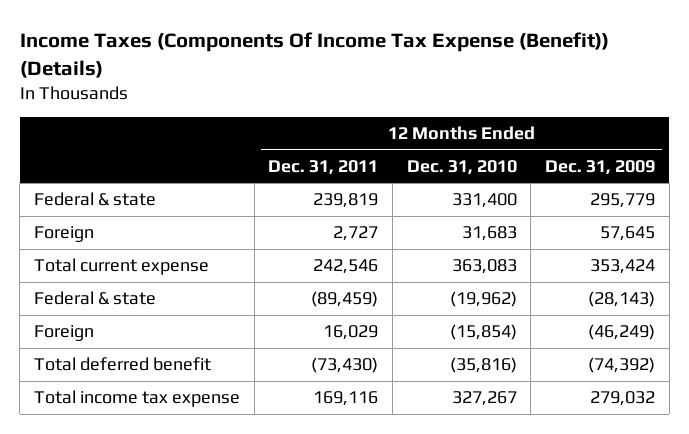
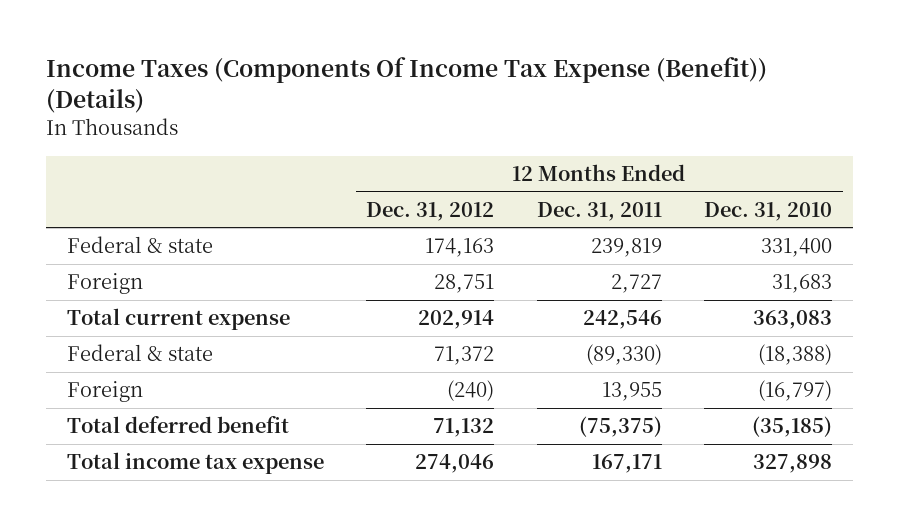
[545,159,656,175] Dec. 31, 2009 -> none
none -> [366,201,495,221] Dec. 31, 2012
[311,291,379,308] (89,459) -> [585,344,662,366] (89,330)
[449,291,517,308] (19,962) -> [757,344,832,366] (18,388)
[323,325,379,341] 16,029 -> [601,382,662,402] 13,955
[449,324,517,341] (15,854) -> [757,380,832,402] (16,797)
[311,357,379,374] (73,430) -> [578,416,662,438] (75,375)
[449,357,517,374] (35,816) -> [751,416,832,438] (35,185)
[313,391,379,407] 169,116 -> [591,454,662,474] 167,171
[451,391,517,407] 327,267 -> [752,454,832,474] 327,898

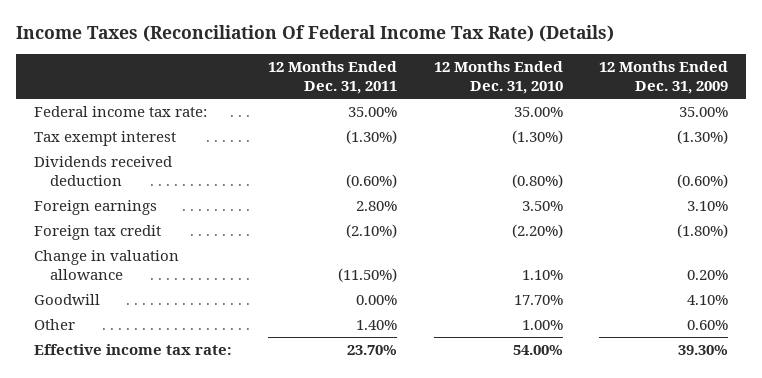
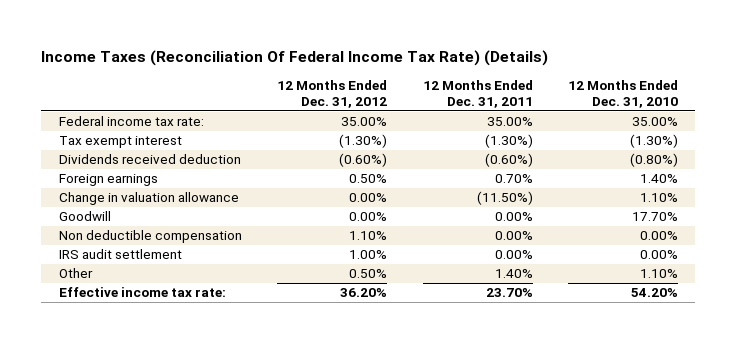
[599,60,729,95] 12 Months Ended Dec. 31, 2009 -> none
none -> [277,80,388,109] 12 Months Ended Dec. 31, 2012
[33,224,161,240] Foreign tax credit -> none
[356,200,398,211] 2.80% -> [494,174,533,184] 0.70%
[521,200,563,211] 3.50% -> [639,174,678,184] 1.40%
none -> [59,230,243,244] Non deductible compensation
none -> [59,249,183,260] IRS audit settlement
[521,319,563,330] 1.00% -> [639,269,678,279] 1.10%
[512,344,563,355] 54.00% -> [630,288,678,298] 54.20%

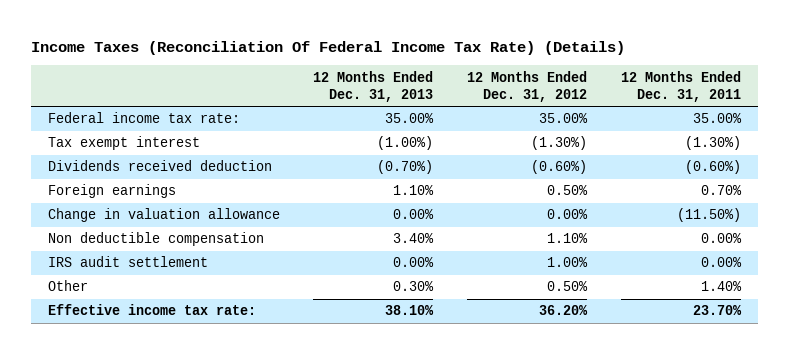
[567,80,678,109] 12 Months Ended Dec. 31, 2010 -> none
none -> [313,70,434,102] 12 Months Ended Dec. 31, 2013
[59,211,112,222] Goodwill -> none

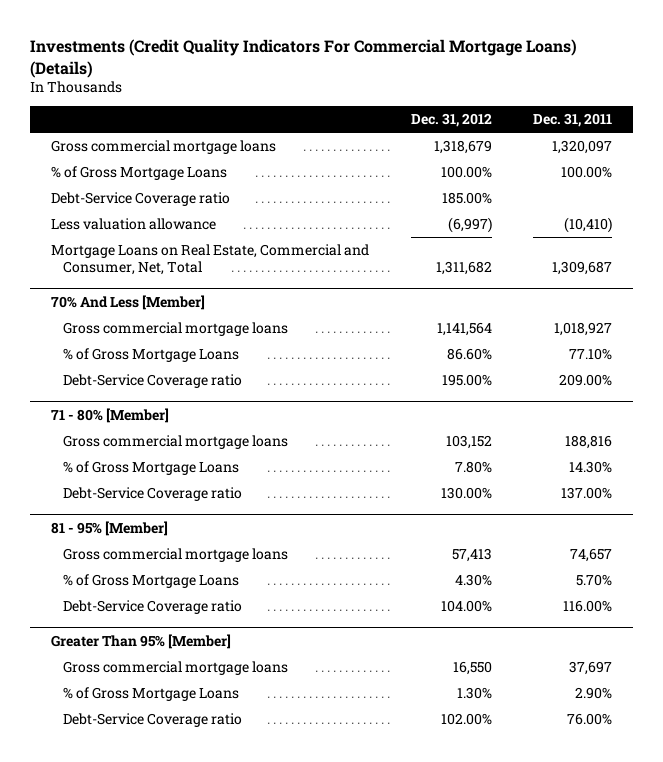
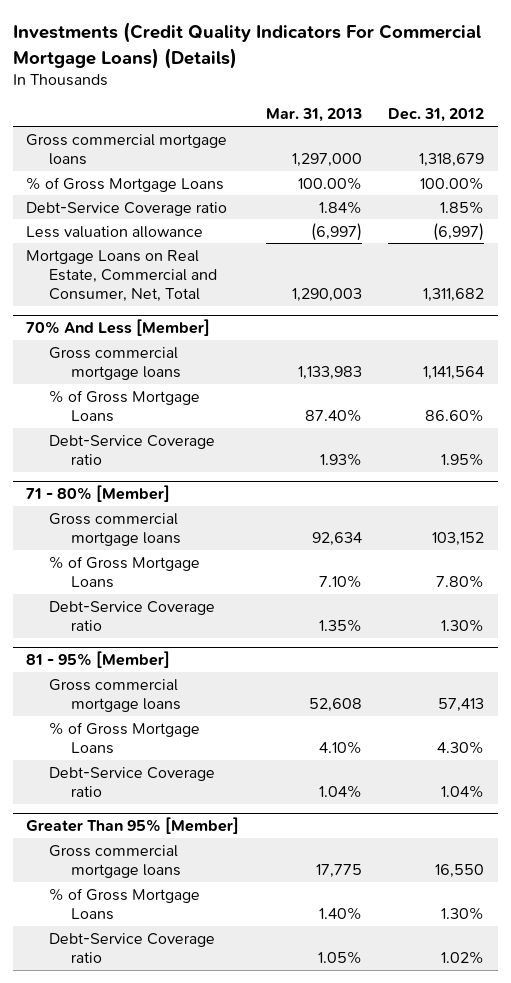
[533,113,613,128] Dec. 31, 2011 -> none
none -> [265,108,362,123] Mar. 31, 2013
[441,192,492,205] 185.00% -> [440,200,485,214] 1.85%
[441,374,492,387] 195.00% -> [441,452,485,466] 1.95%
[440,487,492,500] 130.00% -> [441,618,485,632] 1.30%
[440,600,492,613] 104.00% -> [441,784,485,798] 1.04%
[440,713,492,726] 102.00% -> [441,950,485,964] 1.02%

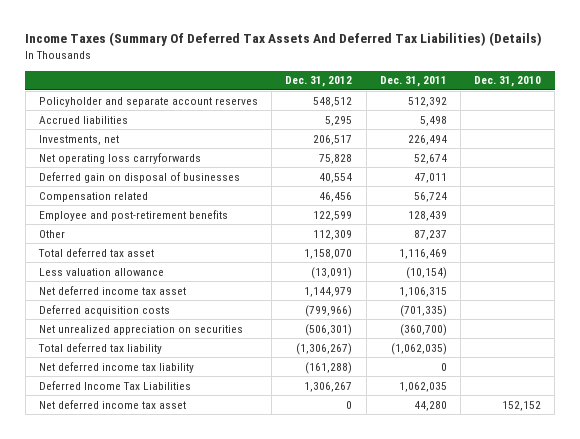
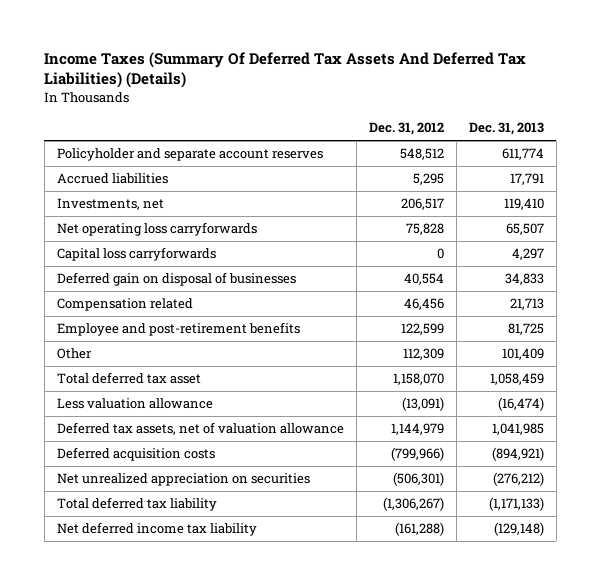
[379,76,447,88] Dec. 31, 2011 -> none
[474,76,542,88] Dec. 31, 2010 -> none
none -> [468,122,544,136] Dec. 31, 2013
none -> [56,247,216,262] Capital loss carryforwards
[38,285,186,295] Net deferred income tax asset -> [56,422,344,436] Deferred tax assets, net of valuation allowance
[38,380,191,390] Deferred Income Tax Liabilities -> none
[38,399,186,409] Net deferred income tax asset -> none

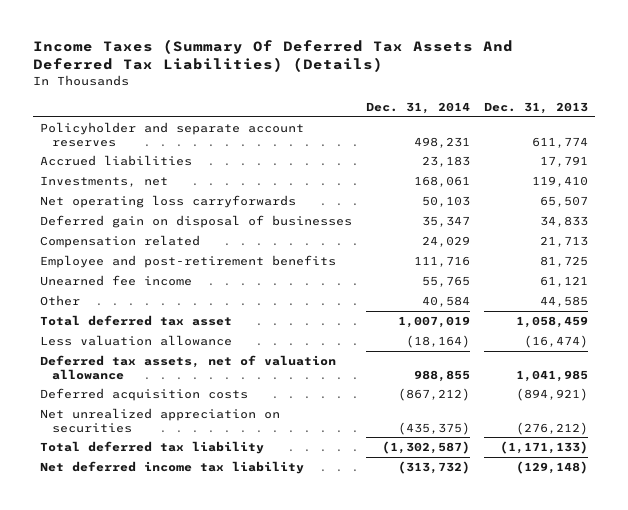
[368,122,444,136] Dec. 31, 2012 -> none
none -> [366,101,471,114] Dec. 31, 2014
[56,247,216,262] Capital loss carryforwards -> none
none -> [39,275,192,287] Unearned fee income
[501,348,544,361] 101,409 -> [540,296,589,308] 44,585

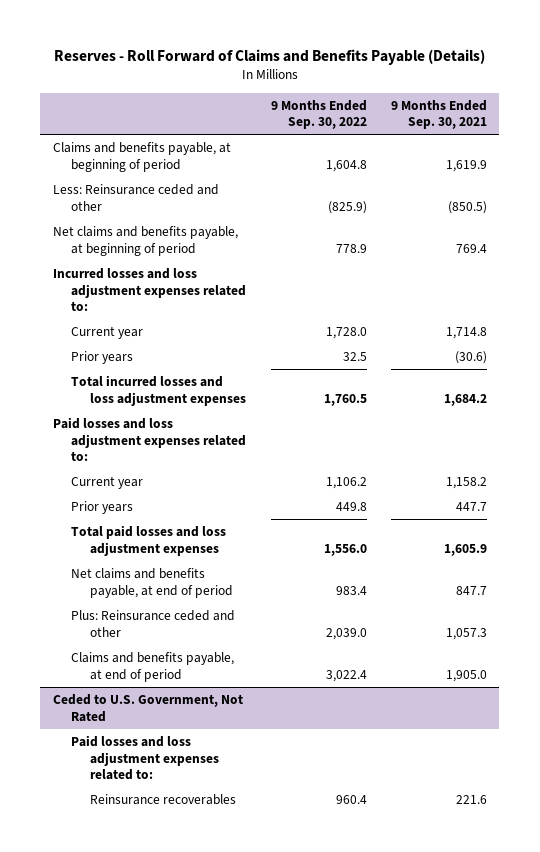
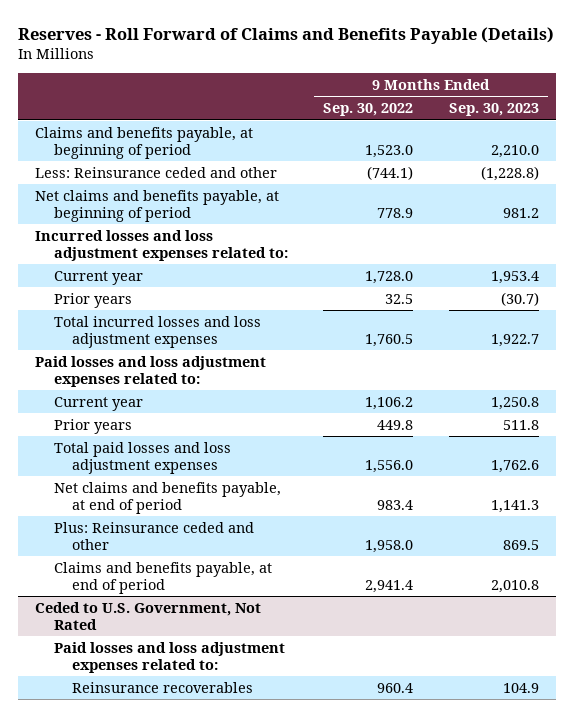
[391,99,488,130] 9 Months Ended Sep. 30, 2021 -> none
none -> [448,103,539,117] Sep. 30, 2023
[325,159,367,172] 1,604.8 -> [365,144,414,158] 1,523.0
[327,200,367,214] (825.9) -> [367,165,414,180] (744.1)
[325,627,367,640] 2,039.0 -> [365,539,414,553] 1,958.0
[325,669,367,682] 3,022.4 -> [365,579,414,593] 2,941.4

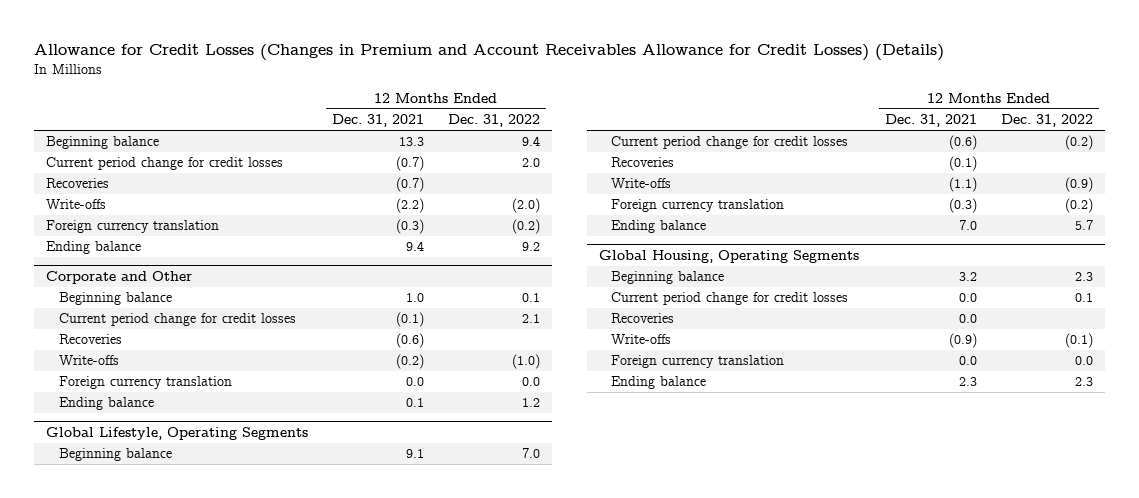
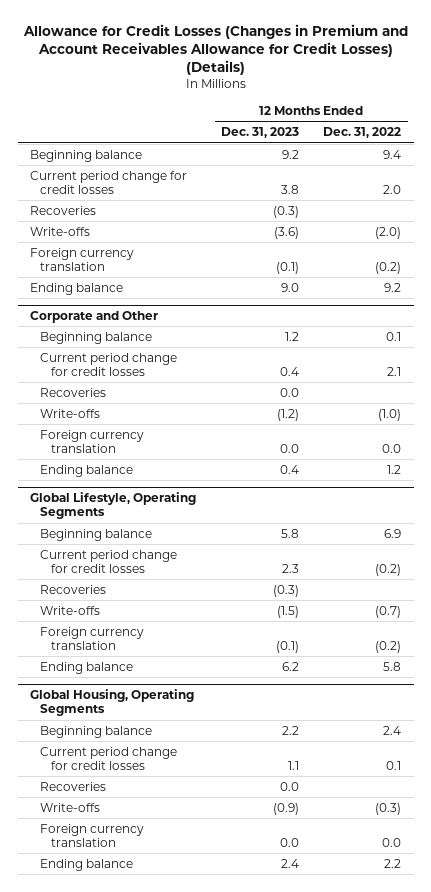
[332,114,425,128] Dec. 31, 2021 -> none
none -> [220,127,299,139] Dec. 31, 2023
[522,448,541,459] 7.0 -> [384,528,402,538] 6.9
[1064,177,1093,193] (0.9) -> [375,605,402,618] (0.7)
[1074,220,1093,231] 5.7 -> [383,661,402,671] 5.8
[1074,272,1093,282] 2.3 -> [383,725,402,735] 2.4
[1064,333,1093,349] (0.1) -> [375,802,402,815] (0.3)
[1074,377,1093,387] 2.3 -> [384,858,402,868] 2.2

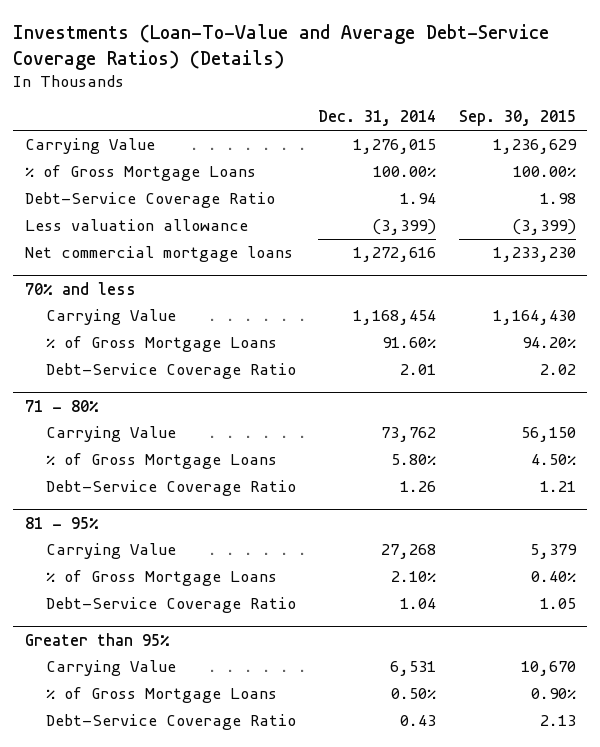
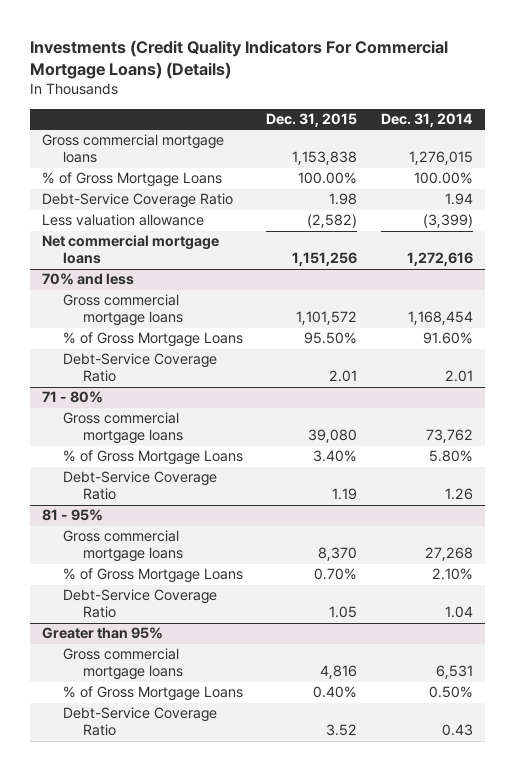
[13,24,550,70] Investments (Loan-To-Value and Average Debt-Service Coverage Ratios) (Details) -> [30,39,449,79] Investments (Credit Quality Indicators For Commercial Mortgage Loans) (Details)
[458,110,576,127] Sep. 30, 2015 -> none
none -> [266,112,358,127] Dec. 31, 2015
[24,138,155,155] Carrying Value -> [42,134,225,164] Gross commercial mortgage loans
[45,309,176,326] Carrying Value -> [62,294,183,327] Gross commercial mortgage loans
[45,426,176,443] Carrying Value -> [62,412,183,445] Gross commercial mortgage loans
[45,543,176,560] Carrying Value -> [62,530,183,563] Gross commercial mortgage loans
[45,660,176,677] Carrying Value -> [62,648,183,681] Gross commercial mortgage loans

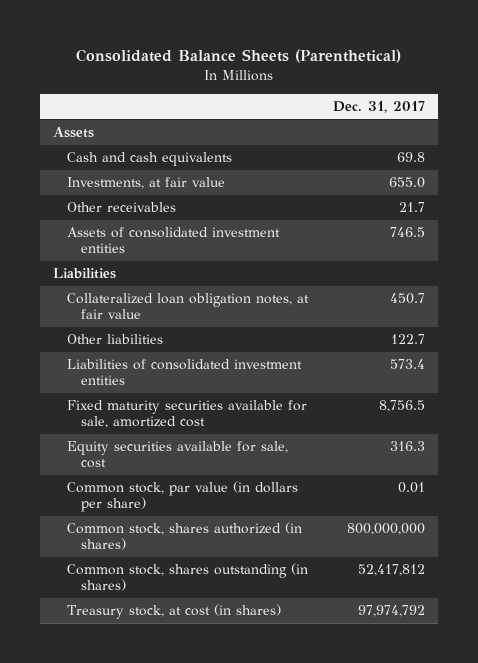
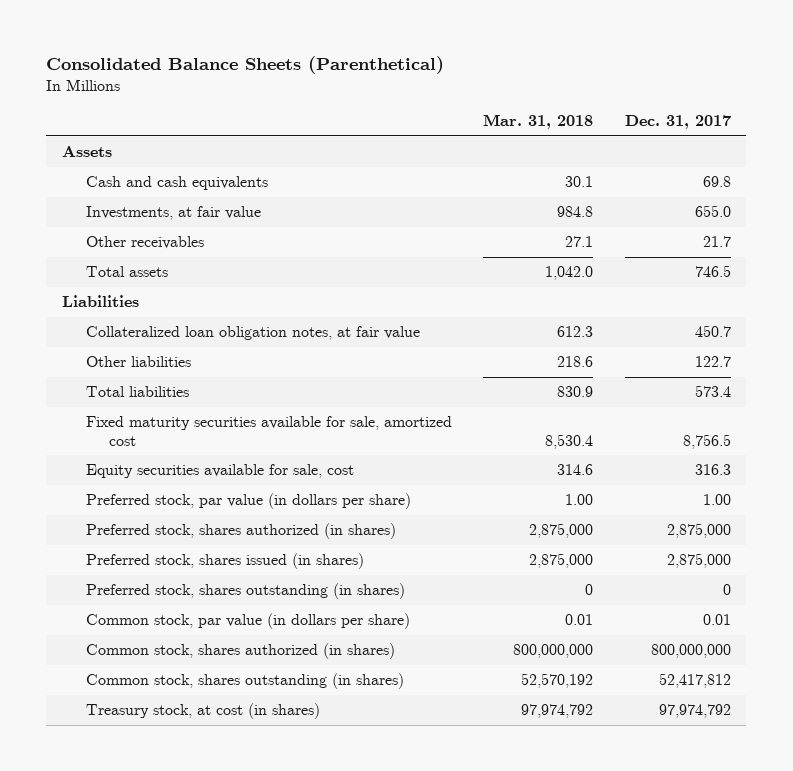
none -> [483,114,594,130] Mar. 31, 2018
[66,227,280,254] Assets of consolidated investment entities -> [85,266,168,278] Total assets
[66,359,302,386] Liabilities of consolidated investment entities -> [85,386,189,398] Total liabilities
none -> [85,493,411,510] Preferred stock, par value (in dollars per share)
none -> [85,523,396,540] Preferred stock, shares authorized (in shares)
none -> [85,553,364,570] Preferred stock, shares issued (in shares)
none -> [85,583,405,600] Preferred stock, shares outstanding (in shares)

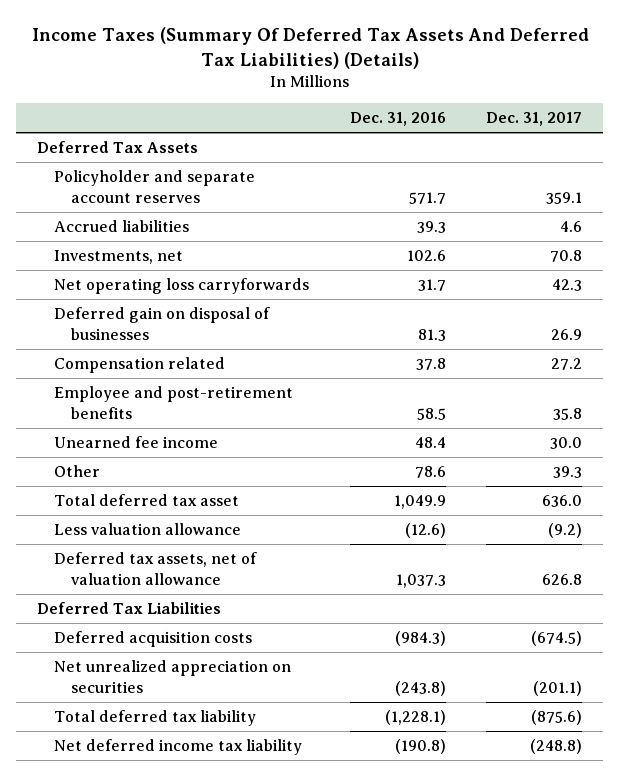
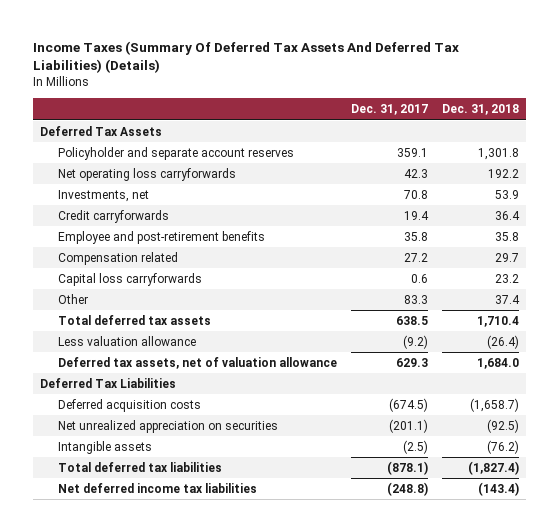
[349,111,446,126] Dec. 31, 2016 -> none
none -> [441,104,519,116] Dec. 31, 2018
[53,220,189,233] Accrued liabilities -> none
[53,307,270,340] Deferred gain on disposal of businesses -> none
[53,250,183,265] Investments, net -> [57,189,149,202] Investments, net
none -> [57,209,169,223] Credit carryforwards
[53,436,218,449] Unearned fee income -> none
[53,357,225,374] Compensation related -> [57,251,178,265] Compensation related
none -> [57,272,202,286] Capital loss carryforwards
[553,466,583,479] 39.3 -> [403,294,428,304] 83.3
[53,494,239,507] Total deferred tax asset -> [57,314,211,325] Total deferred tax assets
[542,495,583,508] 636.0 -> [395,315,428,325] 638.5
[542,573,583,585] 626.8 -> [395,357,428,367] 629.3
none -> [57,440,152,454] Intangible assets
[53,710,256,727] Total deferred tax liability -> [57,461,222,472] Total deferred tax liabilities
[531,710,583,726] (875.6) -> [386,460,428,475] (878.1)
[53,739,302,756] Net deferred income tax liability -> [57,482,257,493] Net deferred income tax liabilities

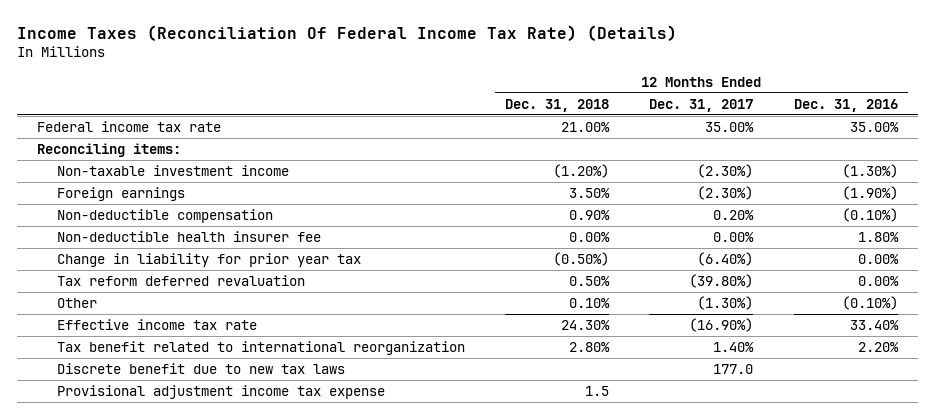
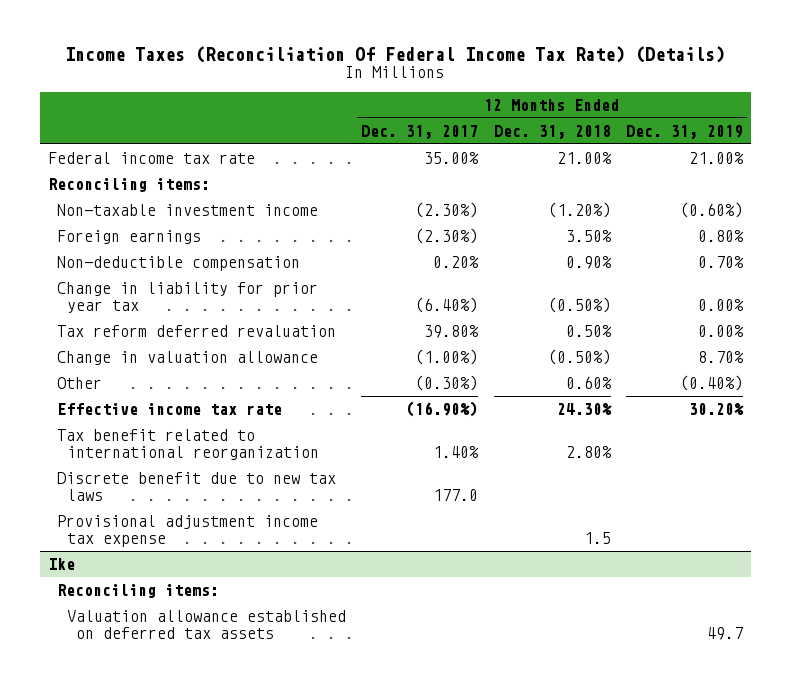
[793,98,898,112] Dec. 31, 2016 -> none
none -> [626,124,744,139] Dec. 31, 2019
[57,231,322,243] Non-deductible health insurer fee -> none
[689,274,754,289] (39.80%) -> [424,325,480,339] 39.80%
none -> [57,351,319,366] Change in valuation allowance
[569,298,611,309] 0.10% -> [565,376,612,390] 0.60%
[697,296,754,311] (1.30%) -> [415,375,479,392] (0.30%)
none -> [47,558,75,571] Ike
none -> [57,584,220,599] Reconciling items:
none -> [66,610,346,639] Valuation allowance established on deferred tax assets

